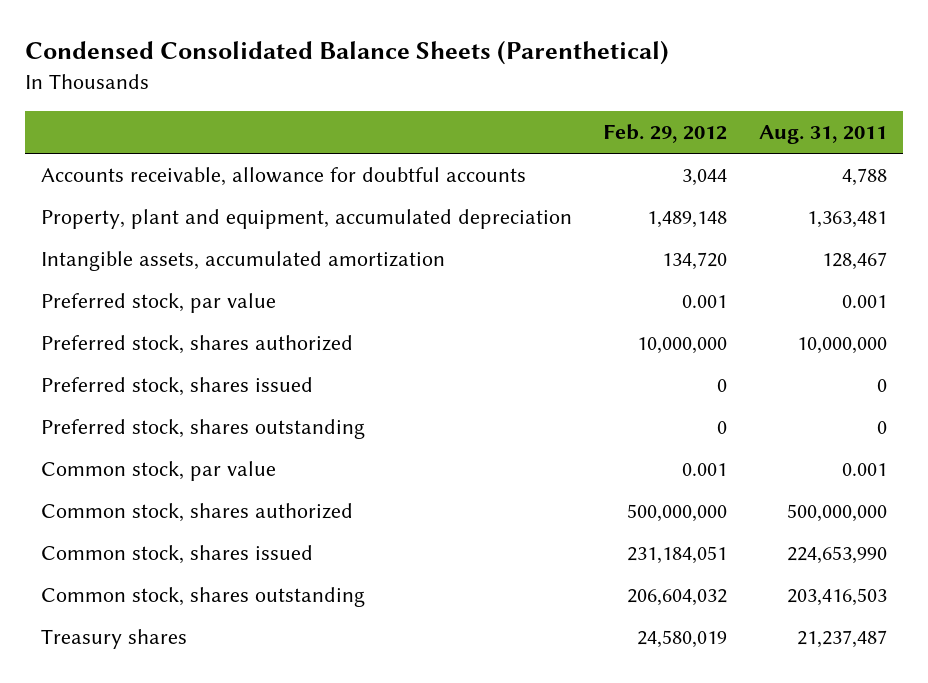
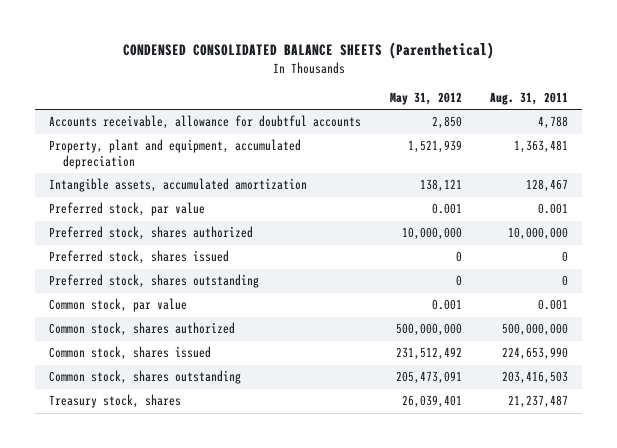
[24,39,669,65] Condensed Consolidated Balance Sheets (Parenthetical) -> [122,42,494,60] CONDENSED CONSOLIDATED BALANCE SHEETS (Parenthetical)
[603,124,728,144] Feb. 29, 2012 -> none
none -> [389,92,462,106] May 31, 2012
[40,629,187,650] Treasury shares -> [49,394,182,409] Treasury stock, shares

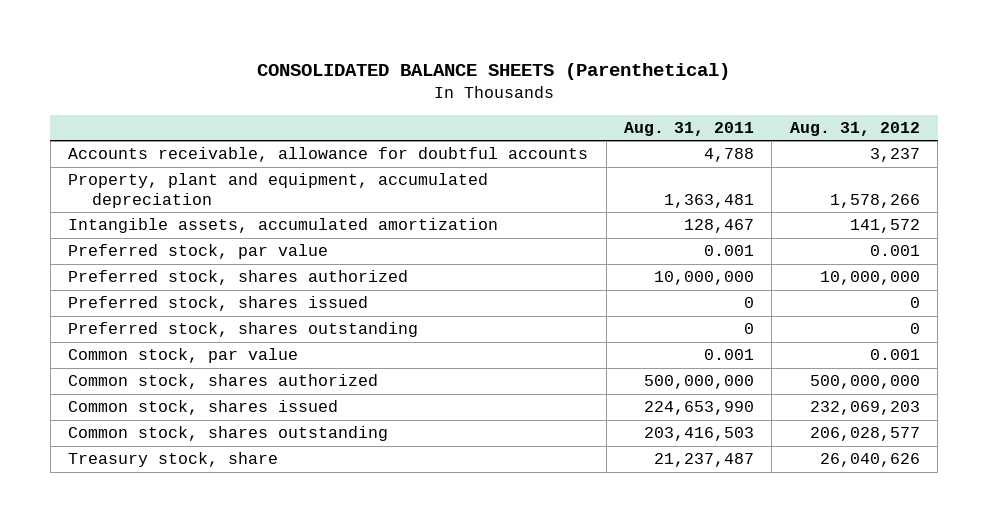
[122,42,494,60] CONDENSED CONSOLIDATED BALANCE SHEETS (Parenthetical) -> [256,62,730,80] CONSOLIDATED BALANCE SHEETS (Parenthetical)
[389,92,462,106] May 31, 2012 -> none
none -> [789,121,920,136] Aug. 31, 2012
[49,394,182,409] Treasury stock, shares -> [68,452,279,468] Treasury stock, share

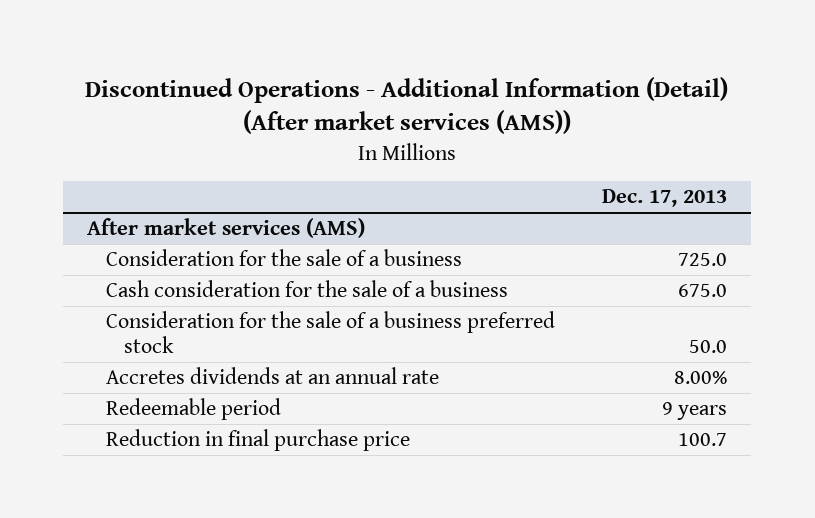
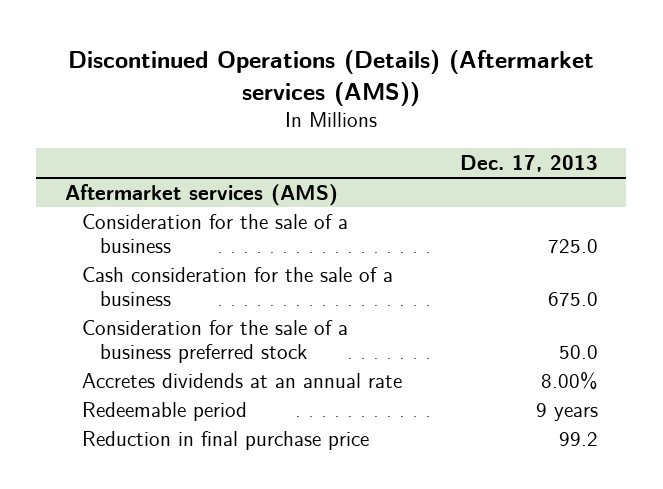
[85,76,729,135] Discontinued Operations - Additional Information (Detail) (After market services (AMS)) -> [68,49,595,106] Discontinued Operations (Details) (Aftermarket services (AMS))
[87,218,366,239] After market services (AMS) -> none
none -> [64,183,338,206] Aftermarket services (AMS)
[678,433,728,447] 100.7 -> [558,431,598,446] 99.2

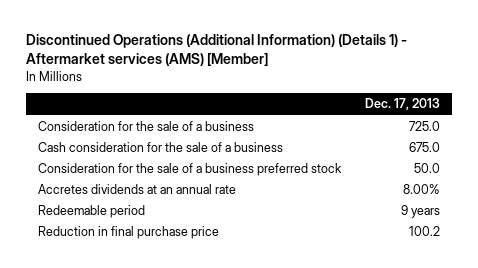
[68,49,595,106] Discontinued Operations (Details) (Aftermarket services (AMS)) -> [26,34,408,67] Discontinued Operations (Additional Information) (Details 1) - Aftermarket services (AMS) [Member]
[64,183,338,206] Aftermarket services (AMS) -> none
[558,431,598,446] 99.2 -> [408,226,440,237] 100.2

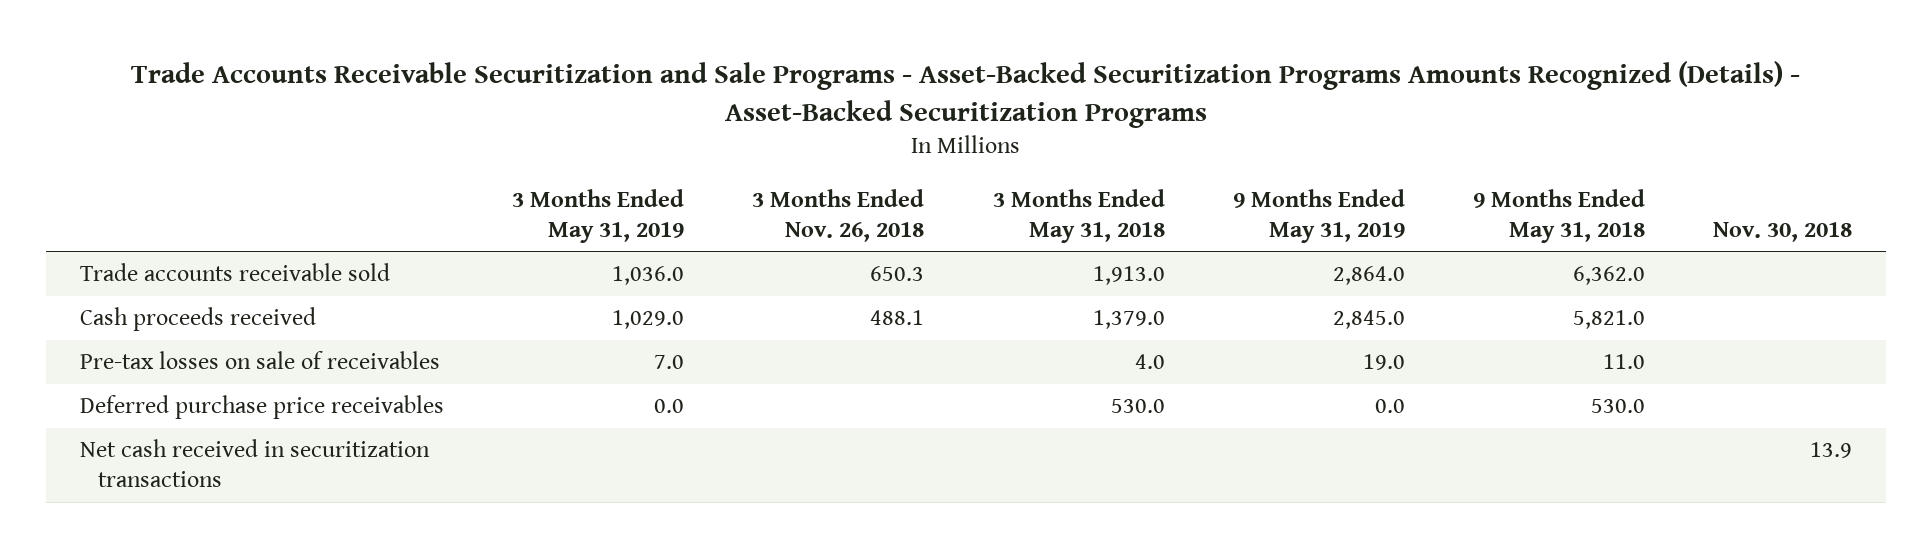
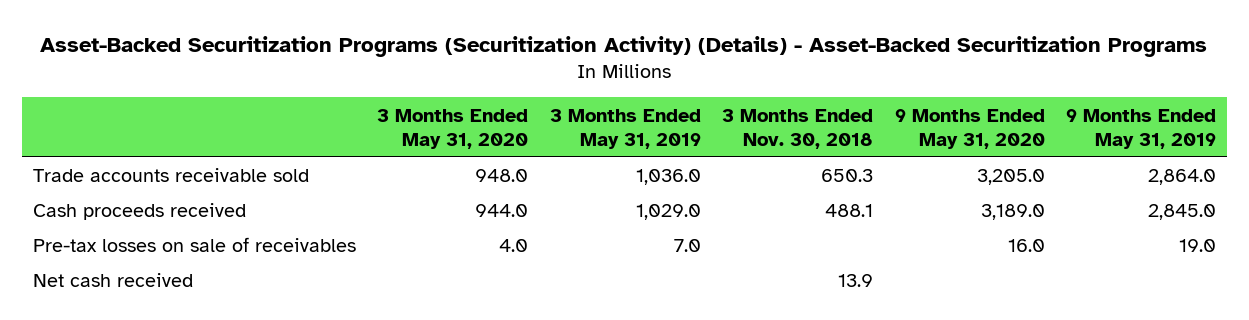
[131,61,1801,128] Trade Accounts Receivable Securitization and Sale Programs - Asset-Backed Securitization Programs Amounts Recognized (Details) - Asset-Backed Securitization Programs -> [40,36,1208,58] Asset-Backed Securitization Programs (Securitization Activity) (Details) - Asset-Backed Securitization Programs
[752,188,925,242] 3 Months Ended Nov. 26, 2018 -> none
[992,188,1165,243] 3 Months Ended May 31, 2018 -> none
[1473,188,1646,243] 9 Months Ended May 31, 2018 -> none
[1713,221,1853,242] Nov. 30, 2018 -> none
none -> [377,108,529,149] 3 Months Ended May 31, 2020
none -> [722,108,874,149] 3 Months Ended Nov. 30, 2018
none -> [894,108,1045,149] 9 Months Ended May 31, 2020
[79,395,444,420] Deferred purchase price receivables -> none
[79,439,430,488] Net cash received in securitization transactions -> [32,273,193,288] Net cash received

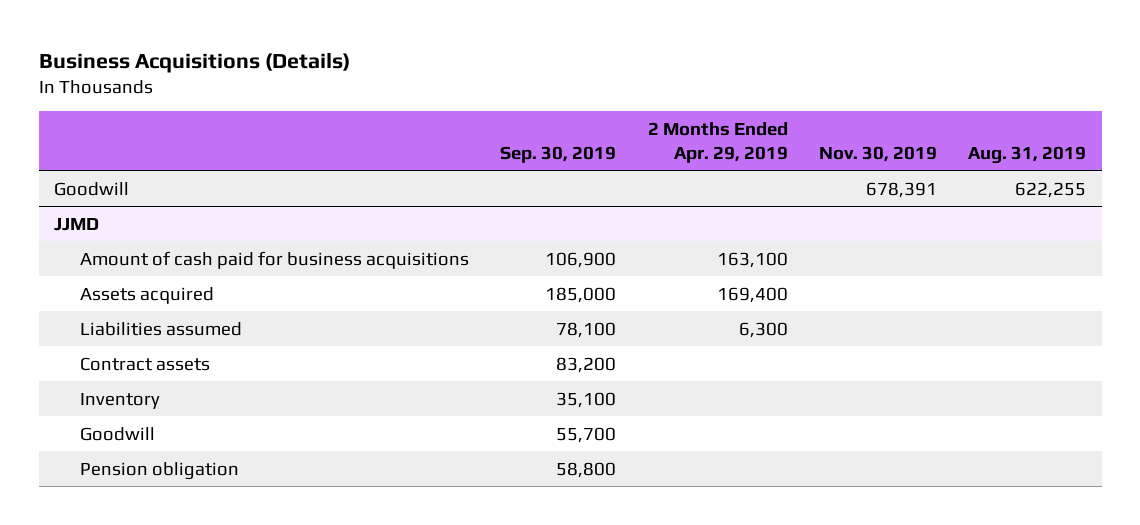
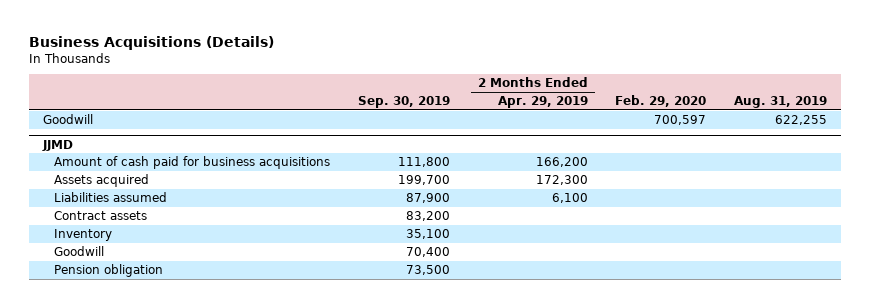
[818,145,937,162] Nov. 30, 2019 -> none
none -> [615,95,707,108] Feb. 29, 2020
[545,251,617,268] 106,900 -> [398,157,451,168] 111,800
[716,251,788,268] 163,100 -> [535,157,588,168] 166,200
[545,286,617,303] 185,000 -> [398,175,451,186] 199,700
[716,286,788,303] 169,400 -> [535,175,588,186] 172,300
[556,321,617,338] 78,100 -> [406,193,451,204] 87,900
[738,321,788,338] 6,300 -> [551,193,588,204] 6,100
[556,426,617,443] 55,700 -> [406,247,451,258] 70,400
[556,461,617,478] 58,800 -> [406,265,451,276] 73,500

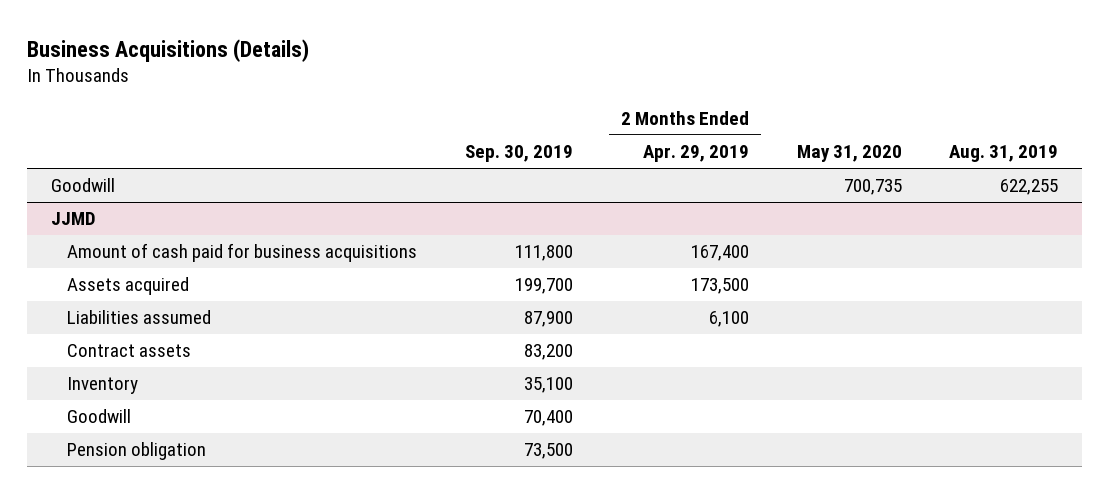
[615,95,707,108] Feb. 29, 2020 -> none
none -> [796,145,902,163] May 31, 2020
[535,157,588,168] 166,200 -> [690,245,749,262] 167,400
[535,175,588,186] 172,300 -> [690,278,749,295] 173,500

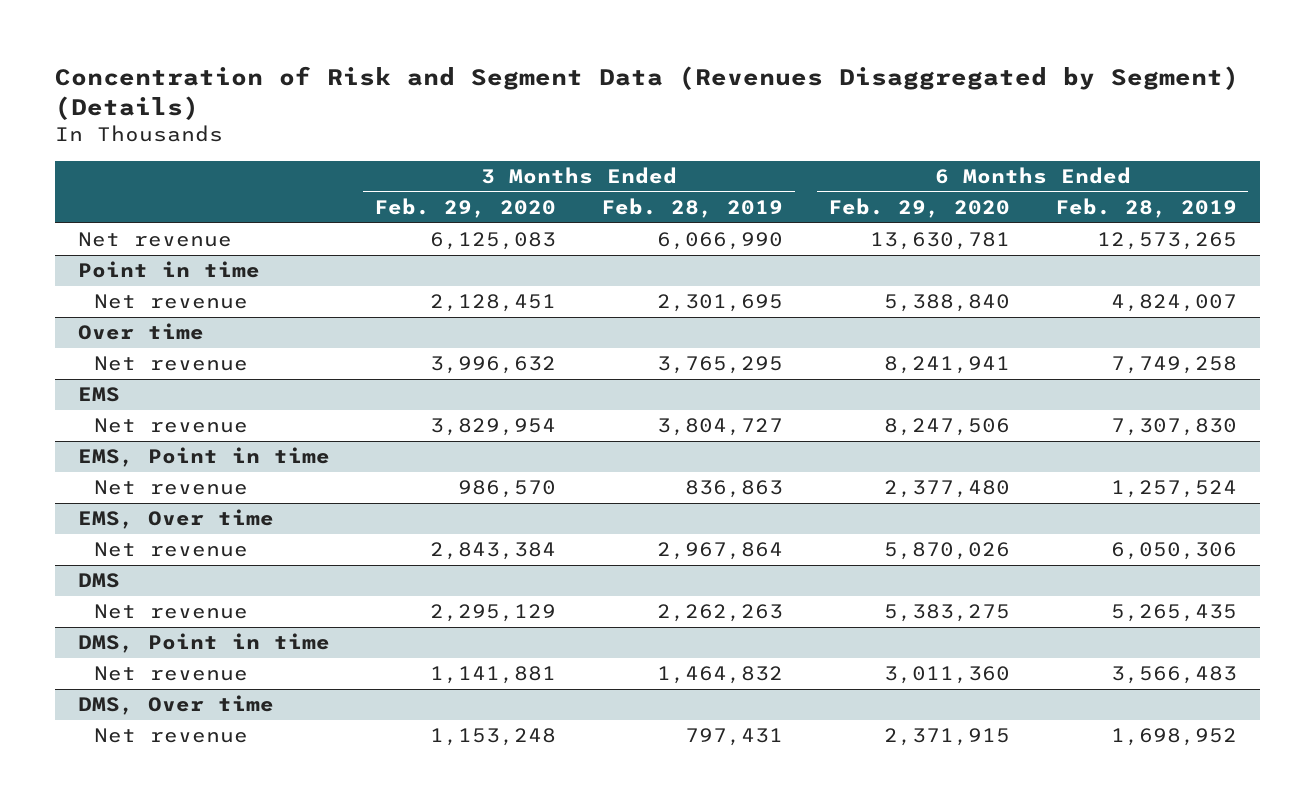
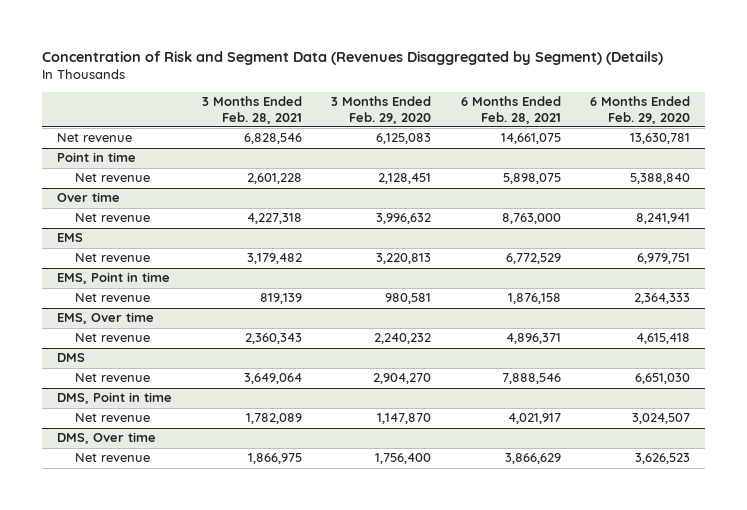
[601,198,784,219] Feb. 28, 2019 -> none
[1055,198,1238,219] Feb. 28, 2019 -> none
none -> [201,96,302,124] 3 Months Ended Feb. 28, 2021
none -> [460,96,561,124] 6 Months Ended Feb. 28, 2021
[430,418,557,437] 3,829,954 -> [376,253,432,265] 3,220,813
[884,418,1011,437] 8,247,506 -> [637,253,691,265] 6,979,751
[458,480,557,499] 986,570 -> [385,293,432,305] 980,581
[884,480,1011,499] 2,377,480 -> [634,293,691,305] 2,364,333
[430,542,557,561] 2,843,384 -> [374,333,432,345] 2,240,232
[884,542,1011,561] 5,870,026 -> [636,333,691,345] 4,615,418
[430,604,557,623] 2,295,129 -> [373,373,432,385] 2,904,270
[884,604,1011,623] 5,383,275 -> [635,373,691,385] 6,651,030
[430,666,557,685] 1,141,881 -> [377,413,432,425] 1,147,870
[884,666,1011,685] 3,011,360 -> [632,413,691,425] 3,024,507
[430,728,557,747] 1,153,248 -> [375,453,432,465] 1,756,400
[884,728,1011,747] 2,371,915 -> [635,453,691,465] 3,626,523

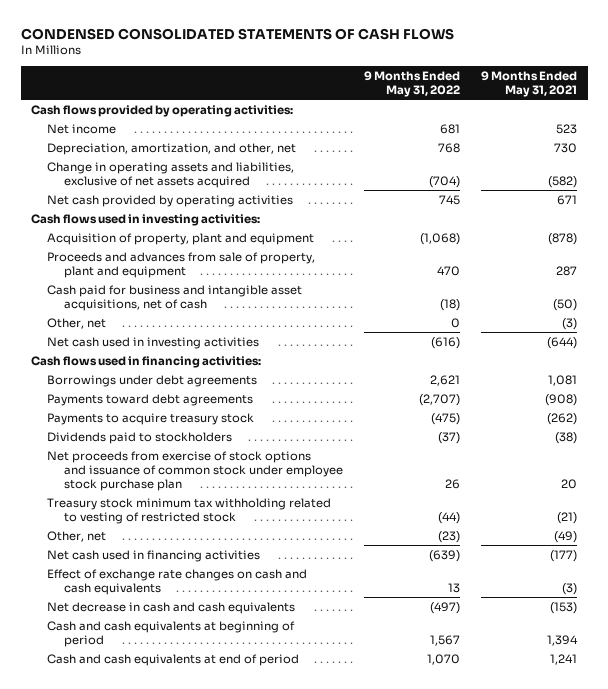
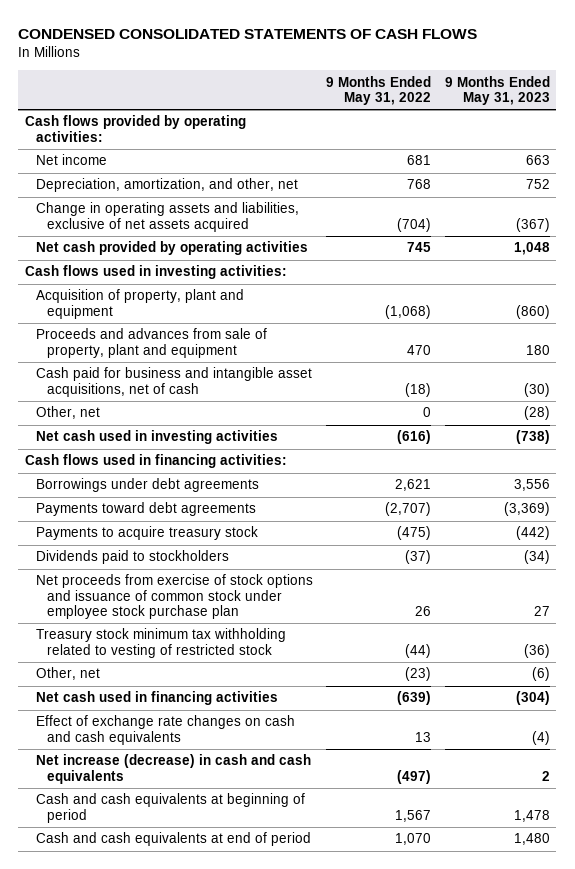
[480,70,577,97] 9 Months Ended May 31, 2021 -> none
none -> [444,75,550,105] 9 Months Ended May 31, 2023
[47,601,296,614] Net decrease in cash and cash equivalents -> [36,754,312,784] Net increase (decrease) in cash and cash equivalents

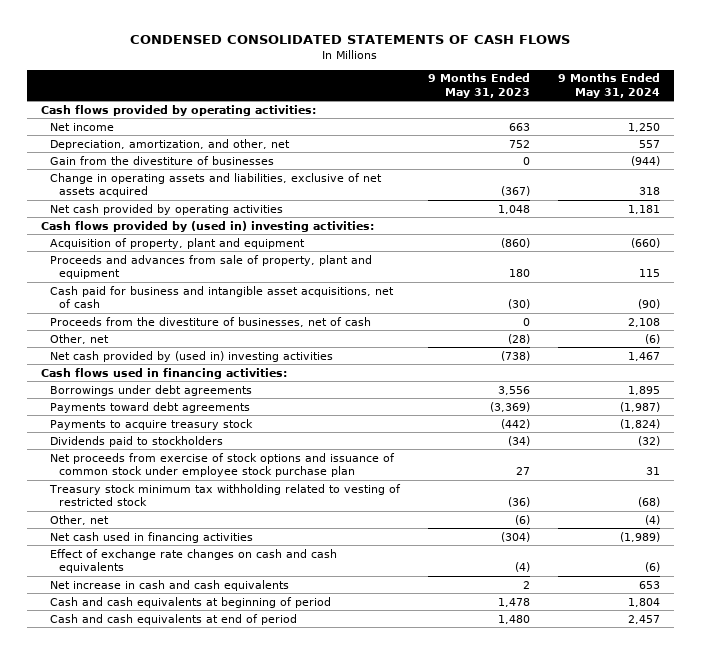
[326,75,432,105] 9 Months Ended May 31, 2022 -> none
none -> [557,73,660,98] 9 Months Ended May 31, 2024
none -> [49,155,274,165] Gain from the divestiture of businesses
[24,265,287,280] Cash flows used in investing activities: -> [40,220,374,232] Cash flows provided by (used in) investing activities:
none -> [49,316,371,327] Proceeds from the divestiture of businesses, net of cash
[36,430,279,445] Net cash used in investing activities -> [49,350,333,362] Net cash provided by (used in) investing activities
[36,754,312,784] Net increase (decrease) in cash and cash equivalents -> [49,579,289,591] Net increase in cash and cash equivalents

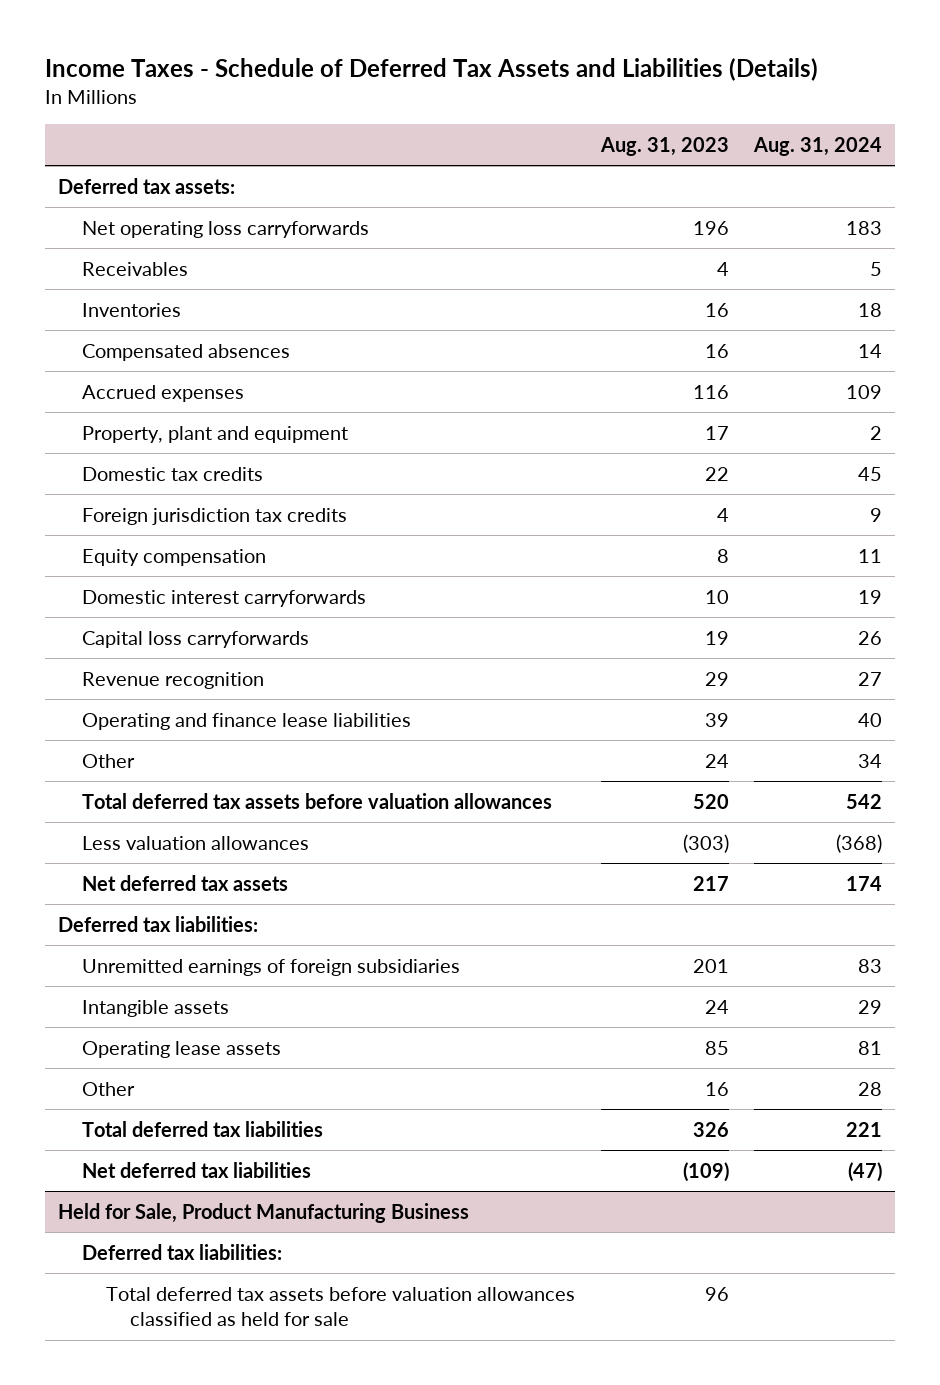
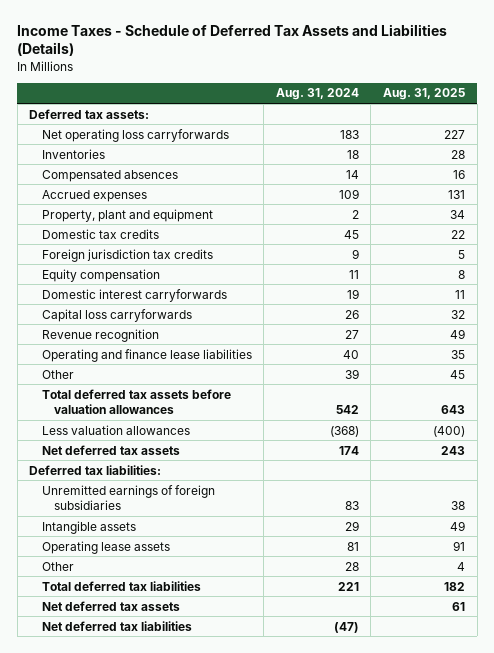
[599,136,729,156] Aug. 31, 2023 -> none
none -> [382,88,465,101] Aug. 31, 2025
[81,261,188,276] Receivables -> none
[858,753,883,768] 34 -> [344,368,359,379] 39
none -> [41,600,180,611] Net deferred tax assets
[58,1202,470,1223] Held for Sale, Product Manufacturing Business -> none
[81,1243,282,1260] Deferred tax liabilities: -> none
[105,1286,575,1327] Total deferred tax assets before valuation allowances classified as held for sale -> none

